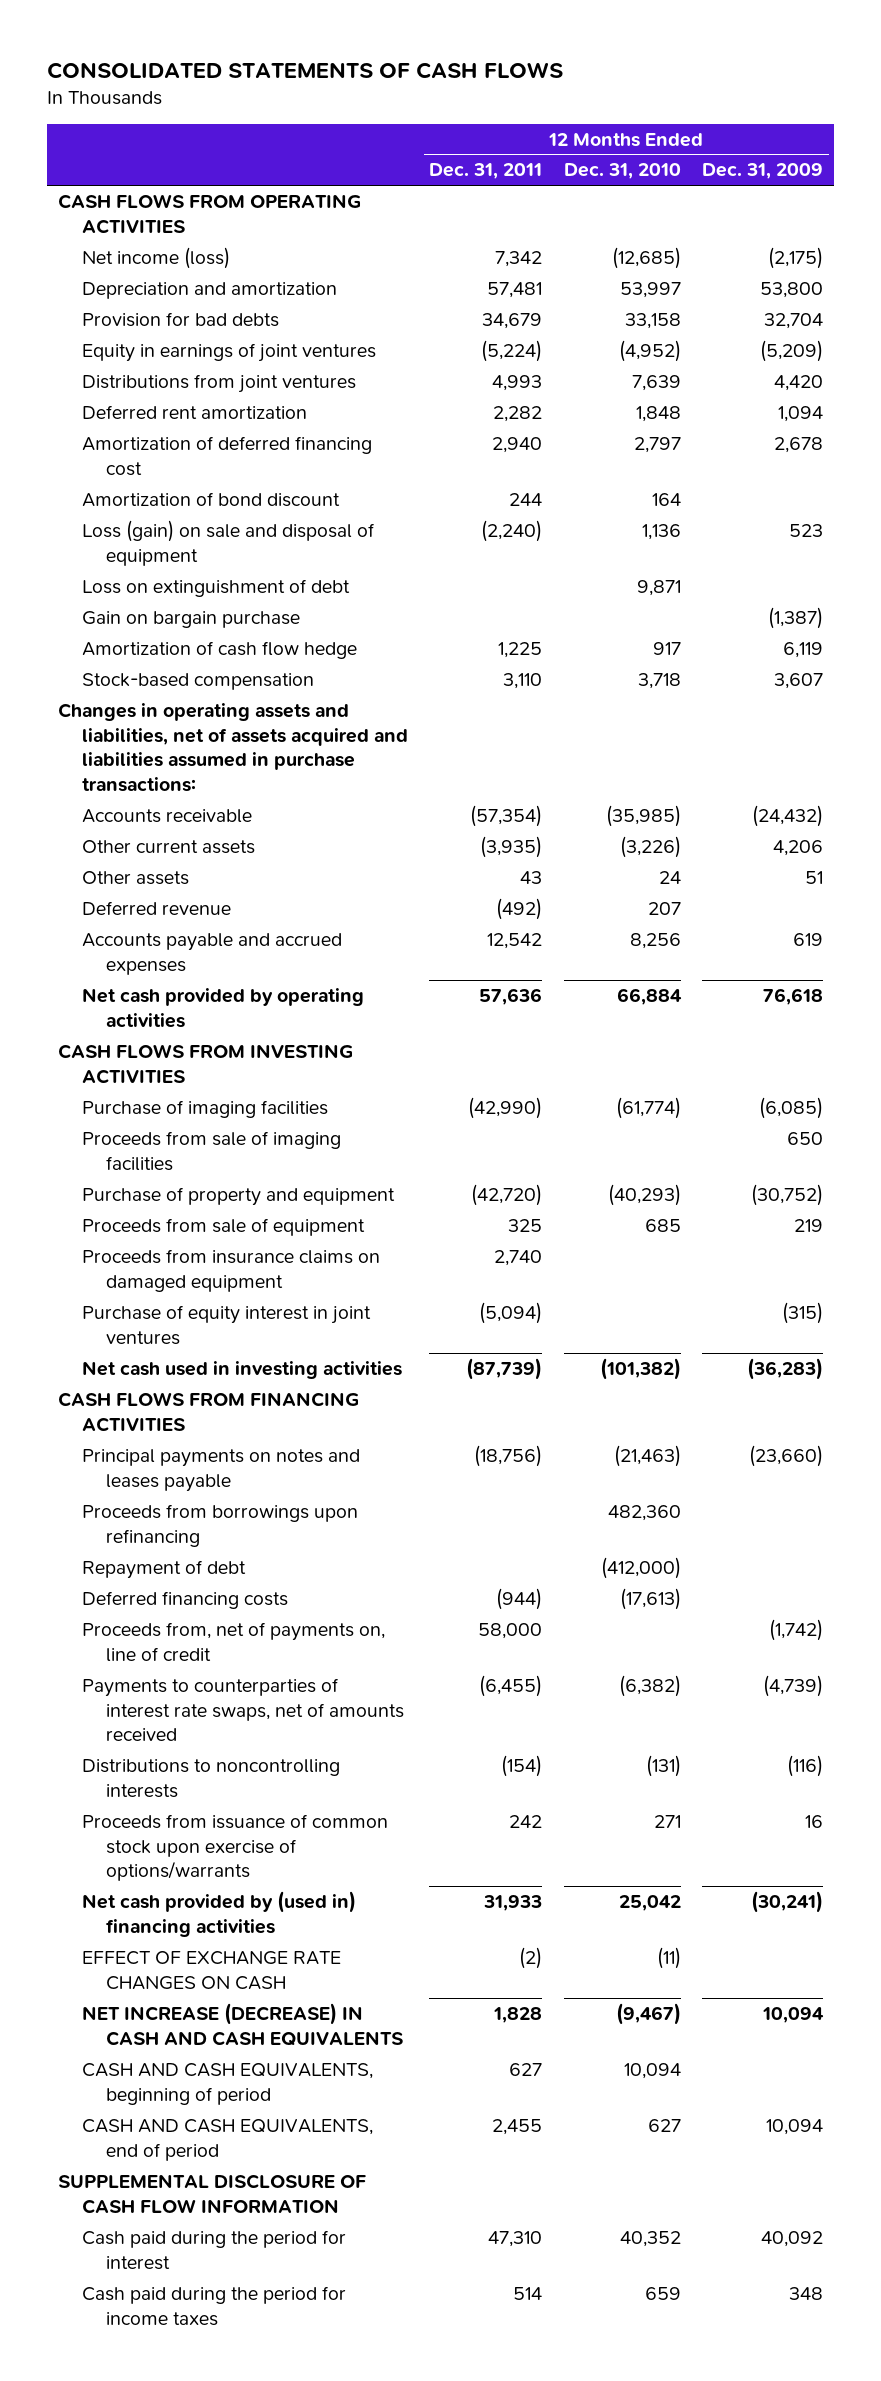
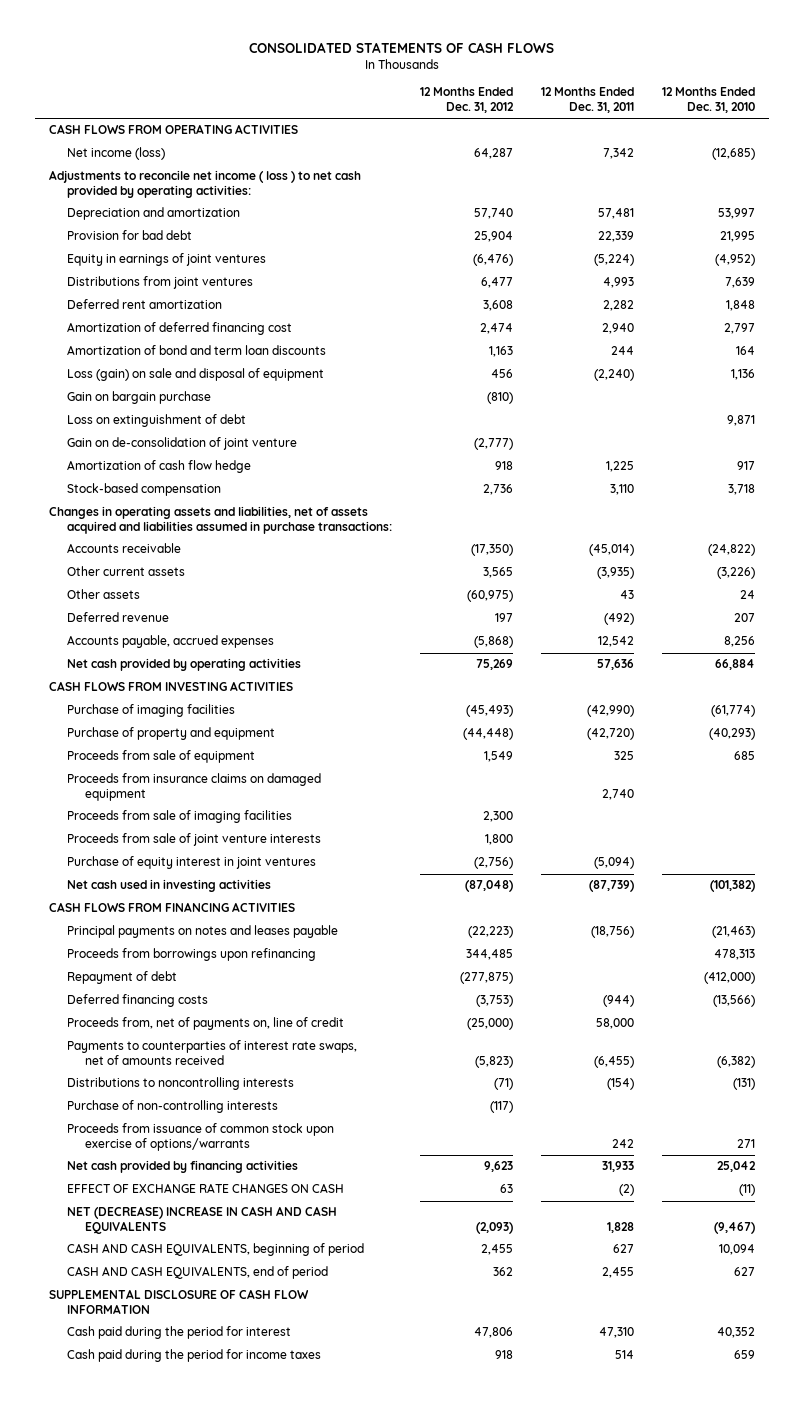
[702,163,824,180] Dec. 31, 2009 -> none
none -> [419,87,514,113] 12 Months Ended Dec. 31, 2012
none -> [48,170,361,199] Adjustments to reconcile net income ( loss ) to net cash provided by operating activities:
[81,312,279,328] Provision for bad debts -> [66,230,192,241] Provision for bad debt
[482,313,543,330] 34,679 -> [597,231,634,243] 22,339
[624,313,681,330] 33,158 -> [719,231,755,243] 21,995
[81,492,340,508] Amortization of bond discount -> [66,345,326,356] Amortization of bond and term loan discounts
[81,579,350,598] Loss on extinguishment of debt -> [66,414,246,428] Loss on extinguishment of debt
none -> [66,437,297,451] Gain on de-consolidation of joint venture
[470,805,543,828] (57,354) -> [588,544,634,557] (45,014)
[605,805,681,828] (35,985) -> [707,544,755,557] (24,822)
[81,933,342,975] Accounts payable and accrued expenses -> [66,635,274,649] Accounts payable, accrued expenses
[81,1131,341,1171] Proceeds from sale of imaging facilities -> [66,810,292,824] Proceeds from sale of imaging facilities
none -> [66,833,321,847] Proceeds from sale of joint venture interests
[607,1505,681,1522] 482,360 -> [713,949,755,961] 478,313
[619,1588,681,1611] (17,613) -> [712,995,755,1008] (13,566)
none -> [66,1100,278,1114] Purchase of non-controlling interests
[81,1891,356,1937] Net cash provided by (used in) financing activities -> [66,1160,298,1174] Net cash provided by financing activities
[81,2003,403,2046] NET INCREASE (DECREASE) IN CASH AND CASH EQUIVALENTS -> [66,1206,337,1235] NET (DECREASE) INCREASE IN CASH AND CASH EQUIVALENTS

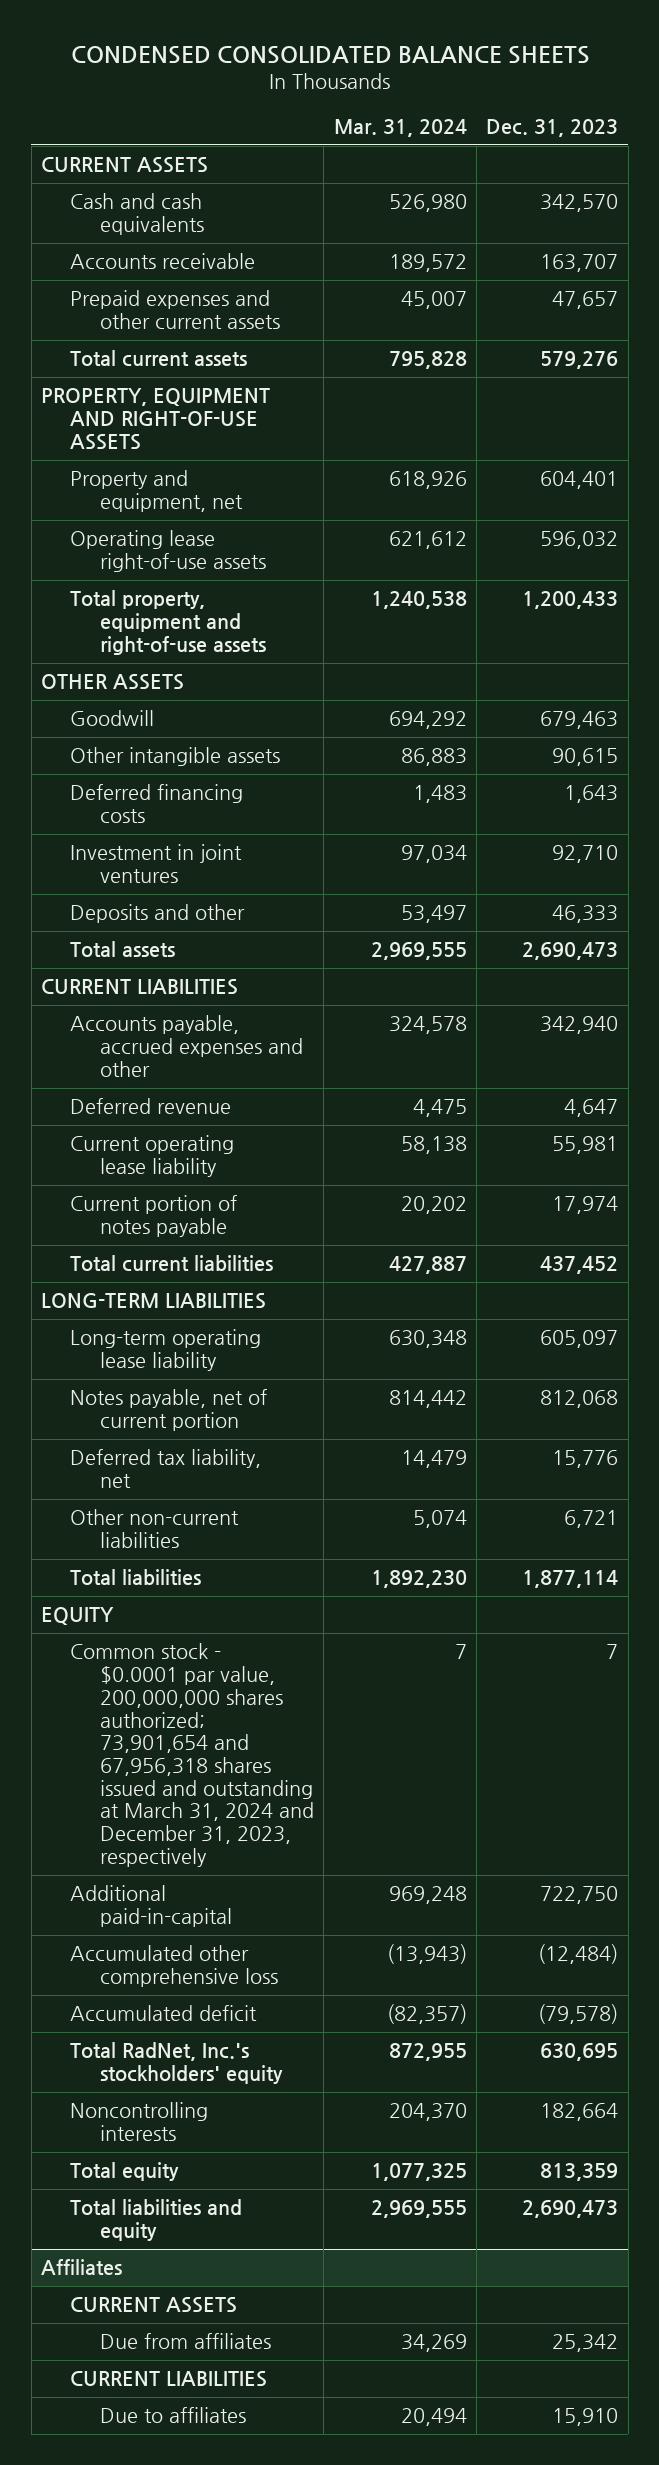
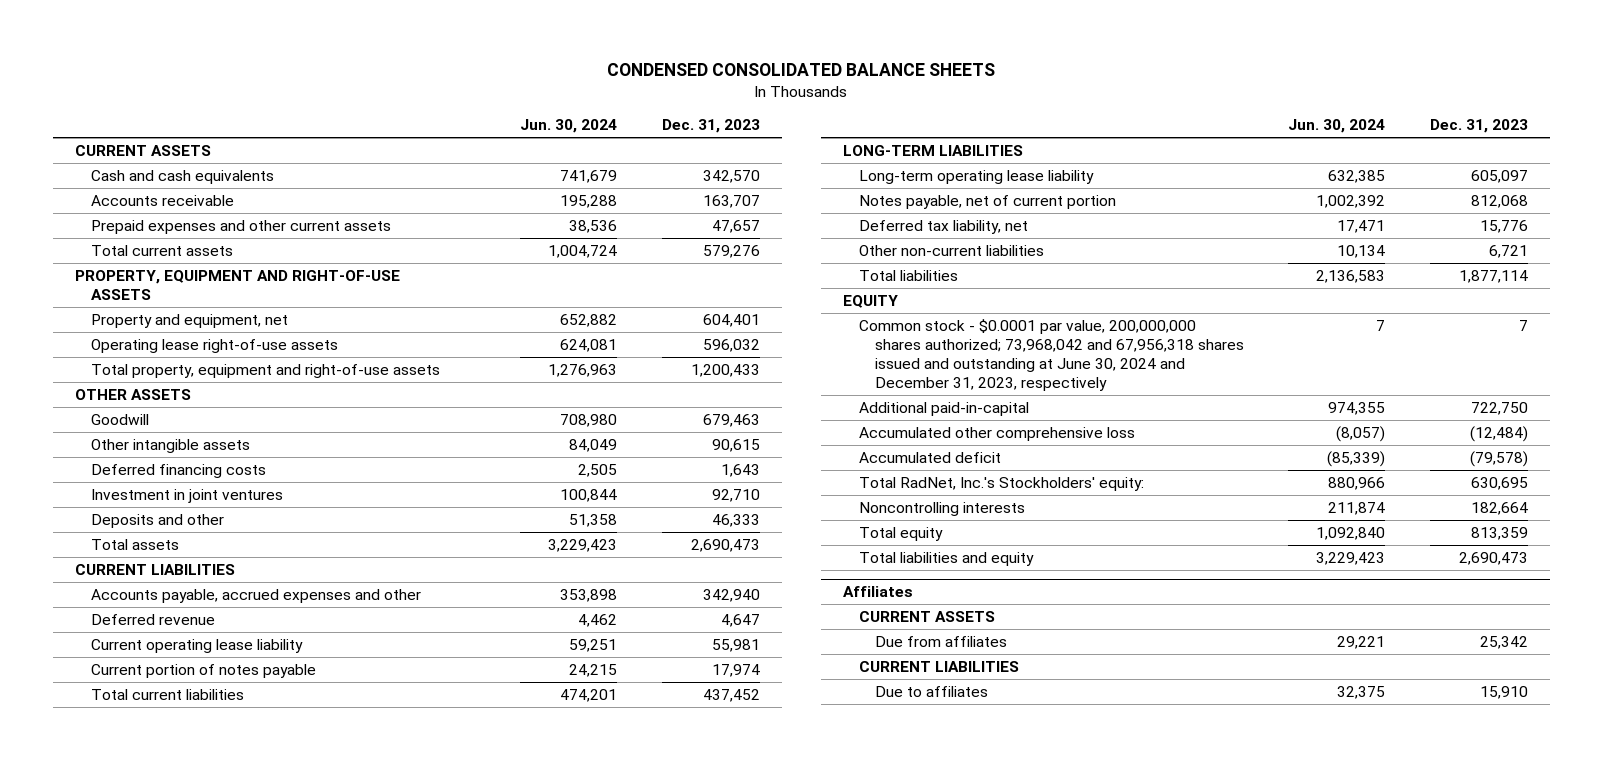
[333,118,467,137] Mar. 31, 2024 -> none
none -> [520,119,618,134] Jun. 30, 2024
[70,1643,314,1867] Common stock - $0.0001 par value, 200,000,000 shares authorized; 73,901,654 and 67,956,318 shares issued and outstanding at March 31, 2024 and December 31, 2023, respectively -> [858,318,1244,392] Common stock - $0.0001 par value, 200,000,000 shares authorized; 73,968,042 and 67,956,318 shares issued and outstanding at June 30, 2024 and December 31, 2023, respectively
[70,2042,283,2085] Total RadNet, Inc.'s stockholders' equity -> [858,476,1144,491] Total RadNet, Inc.'s Stockholders' equity:

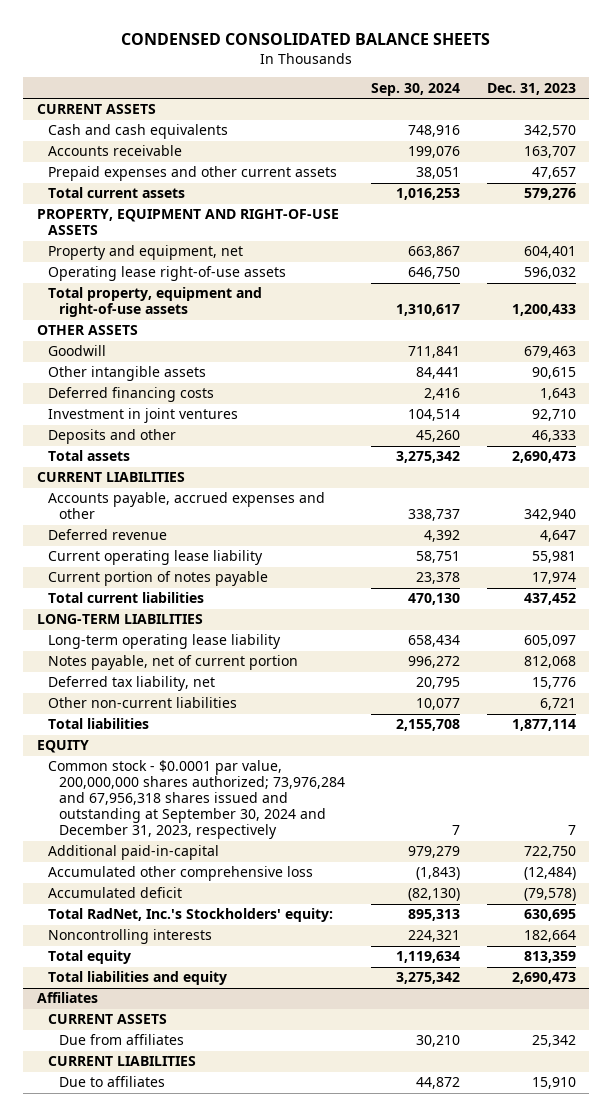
[520,119,618,134] Jun. 30, 2024 -> none
none -> [371,82,461,96] Sep. 30, 2024
[858,318,1244,392] Common stock - $0.0001 par value, 200,000,000 shares authorized; 73,968,042 and 67,956,318 shares issued and outstanding at June 30, 2024 and December 31, 2023, respectively -> [47,760,345,840] Common stock - $0.0001 par value, 200,000,000 shares authorized; 73,976,284 and 67,956,318 shares issued and outstanding at September 30, 2024 and December 31, 2023, respectively

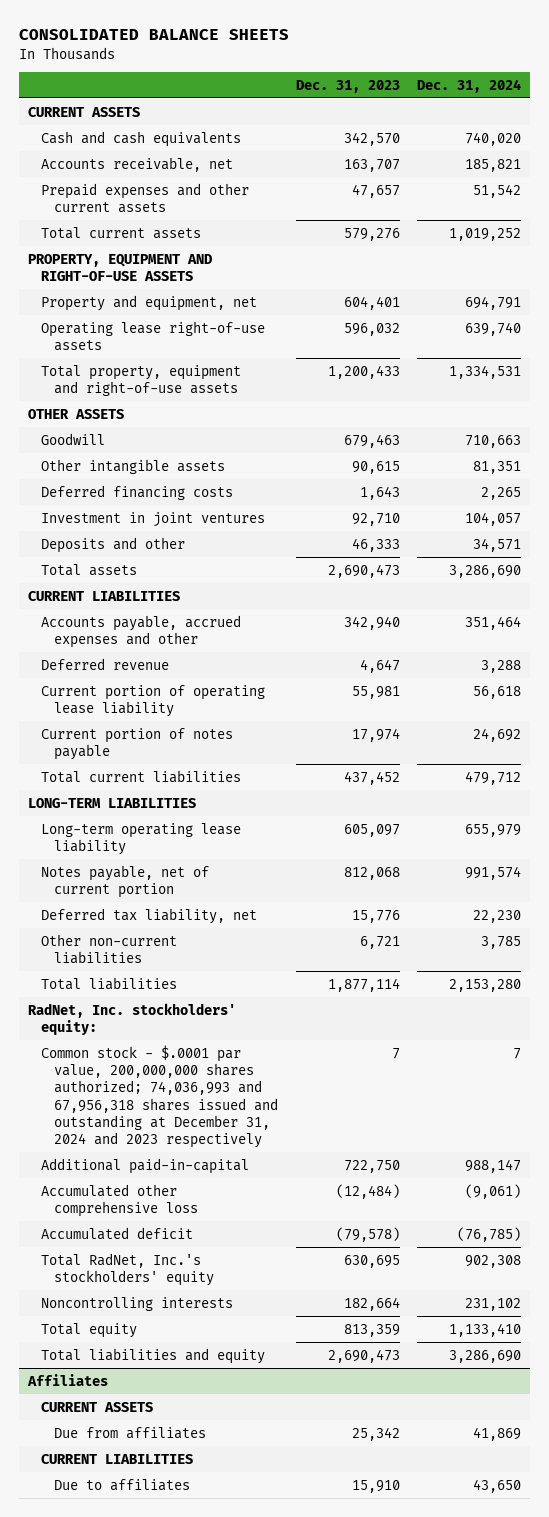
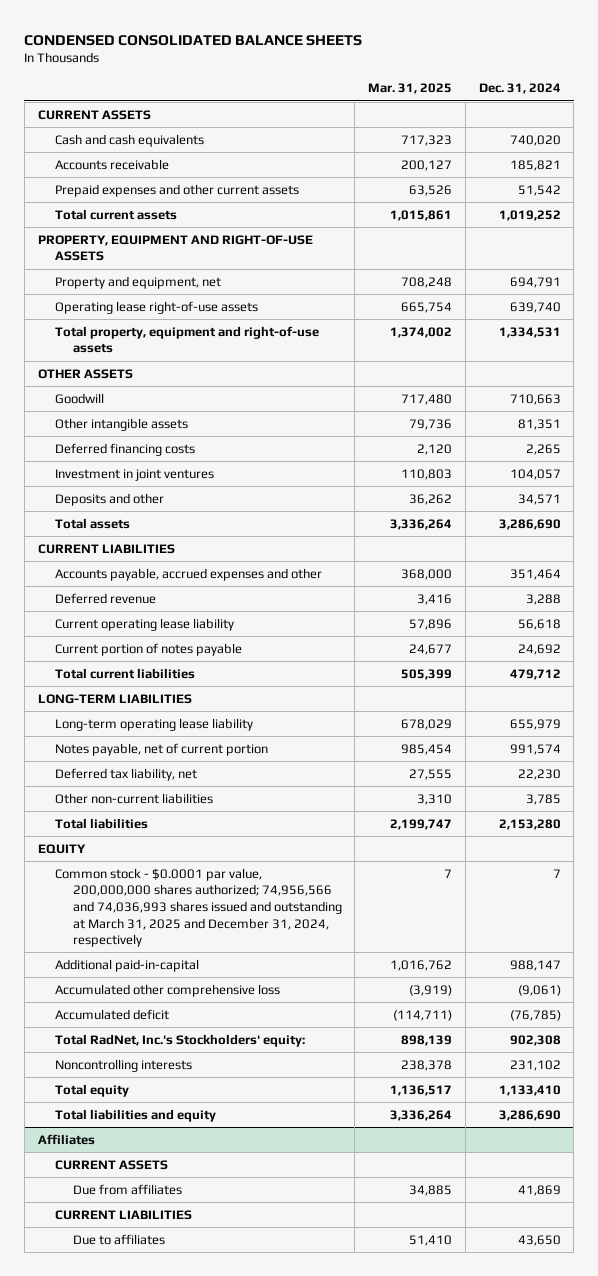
[19,29,290,41] CONSOLIDATED BALANCE SHEETS -> [24,34,363,46] CONDENSED CONSOLIDATED BALANCE SHEETS
[295,79,400,93] Dec. 31, 2023 -> none
none -> [368,83,453,95] Mar. 31, 2025
[41,156,234,172] Accounts receivable, net -> [55,158,170,170] Accounts receivable
[41,684,266,717] Current portion of operating lease liability -> [55,617,235,631] Current operating lease liability
[27,1002,236,1035] RadNet, Inc. stockholders' equity: -> none
none -> [37,843,86,854] EQUITY
[41,1044,279,1149] Common stock - $.0001 par value, 200,000,000 shares authorized; 74,036,993 and 67,956,318 shares issued and outstanding at December 31, 2024 and 2023 respectively -> [55,867,342,948] Common stock - $0.0001 par value, 200,000,000 shares authorized; 74,956,566 and 74,036,993 shares issued and outstanding at March 31, 2025 and December 31, 2024, respectively
[41,1252,215,1286] Total RadNet, Inc.'s stockholders' equity -> [55,1033,306,1047] Total RadNet, Inc.'s Stockholders' equity:

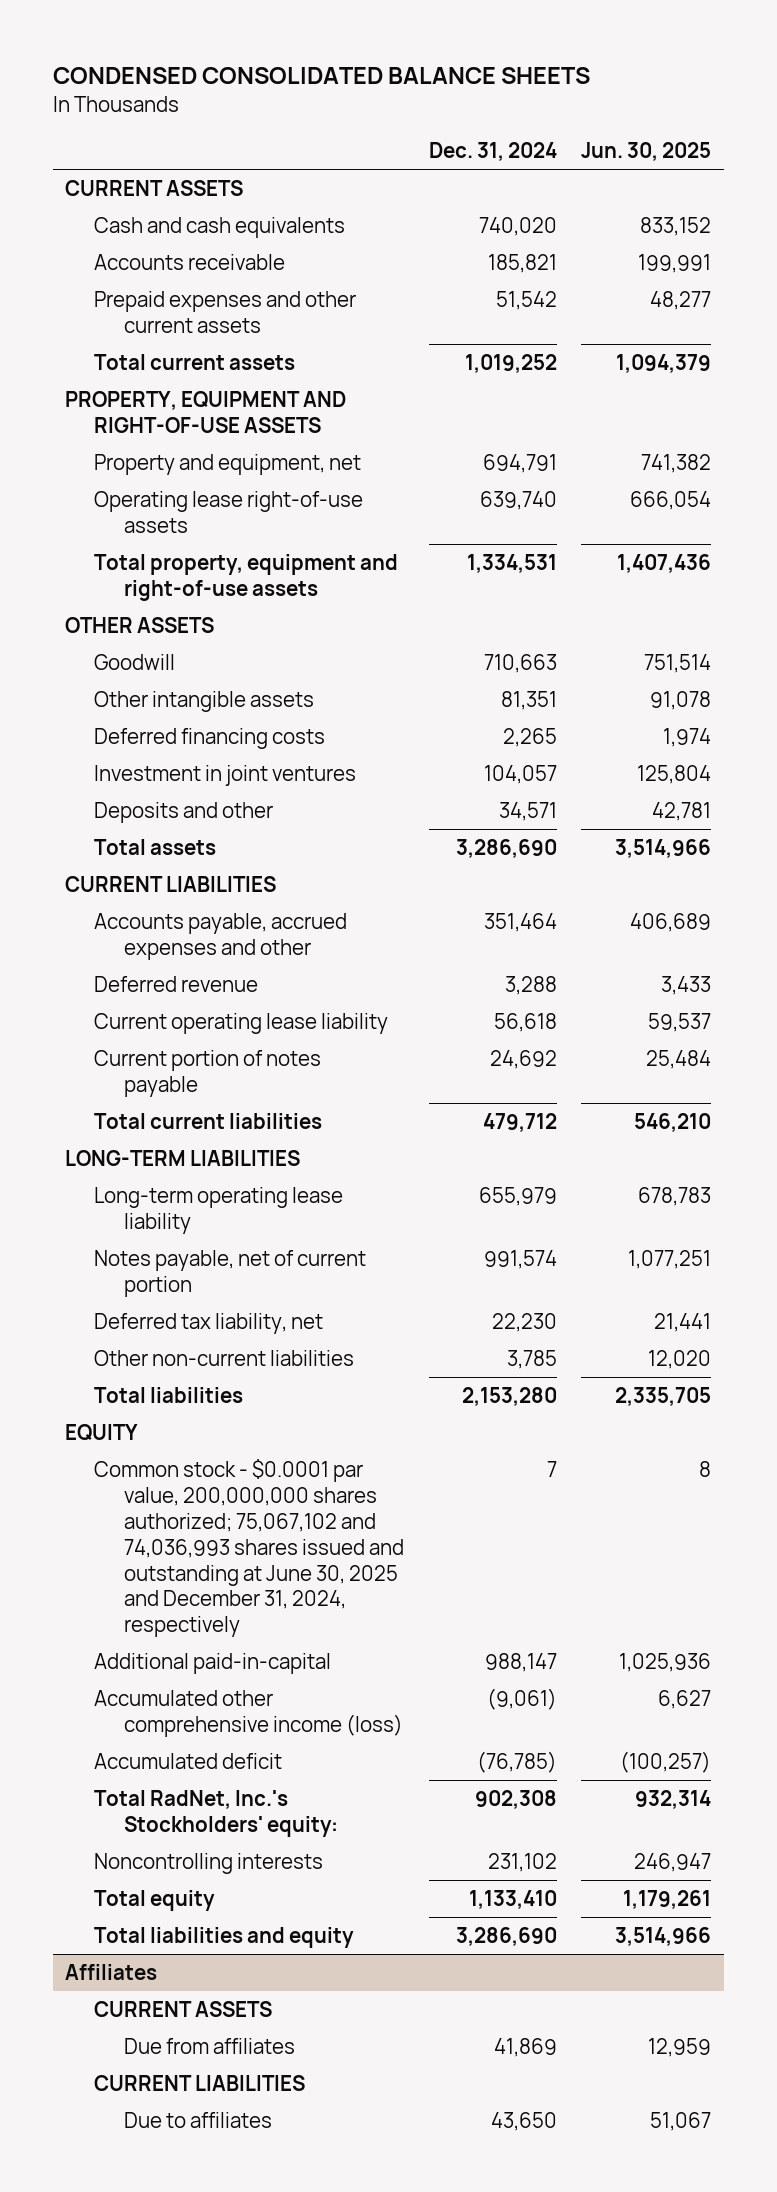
[368,83,453,95] Mar. 31, 2025 -> none
none -> [581,142,712,162] Jun. 30, 2025
[55,867,342,948] Common stock - $0.0001 par value, 200,000,000 shares authorized; 74,956,566 and 74,036,993 shares issued and outstanding at March 31, 2025 and December 31, 2024, respectively -> [94,1459,404,1638] Common stock - $0.0001 par value, 200,000,000 shares authorized; 75,067,102 and 74,036,993 shares issued and outstanding at June 30, 2025 and December 31, 2024, respectively
[55,983,281,997] Accumulated other comprehensive loss -> [94,1690,403,1737] Accumulated other comprehensive income (loss)

